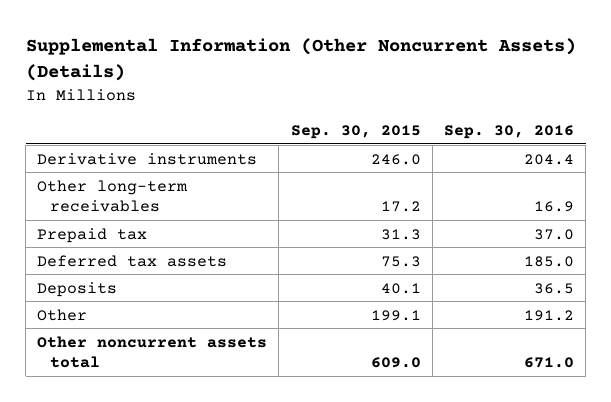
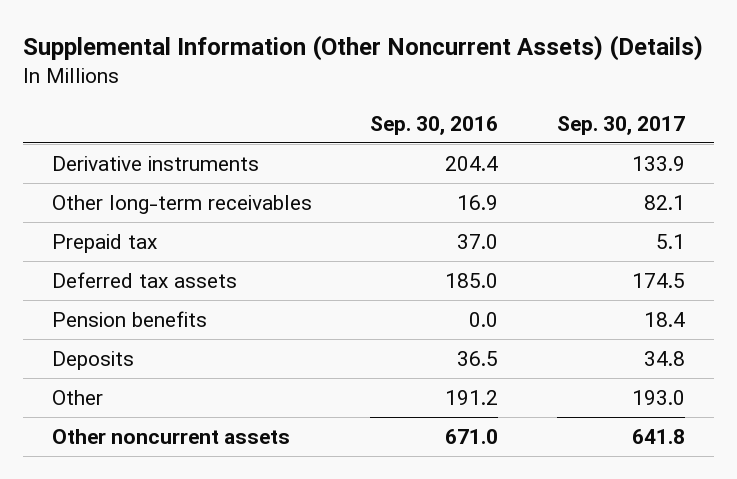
[290,124,421,139] Sep. 30, 2015 -> none
none -> [557,115,686,135] Sep. 30, 2017
none -> [51,310,207,327] Pension benefits
[37,335,268,368] Other noncurrent assets total -> [51,428,290,444] Other noncurrent assets

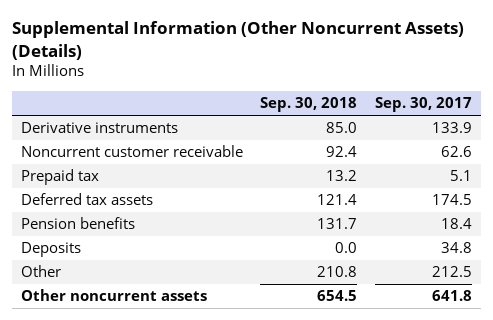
[370,115,499,135] Sep. 30, 2016 -> none
none -> [260,97,358,113] Sep. 30, 2018
[51,194,312,214] Other long-term receivables -> none
none -> [20,145,243,158] Noncurrent customer receivable
[632,389,686,405] 193.0 -> [432,266,473,278] 212.5

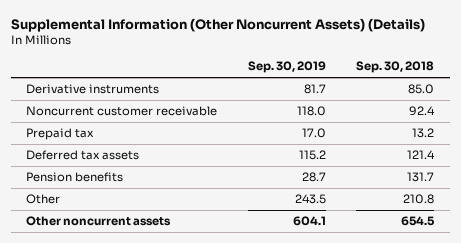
[375,97,473,113] Sep. 30, 2017 -> none
none -> [247,61,326,74] Sep. 30, 2019
[20,242,81,258] Deposits -> none

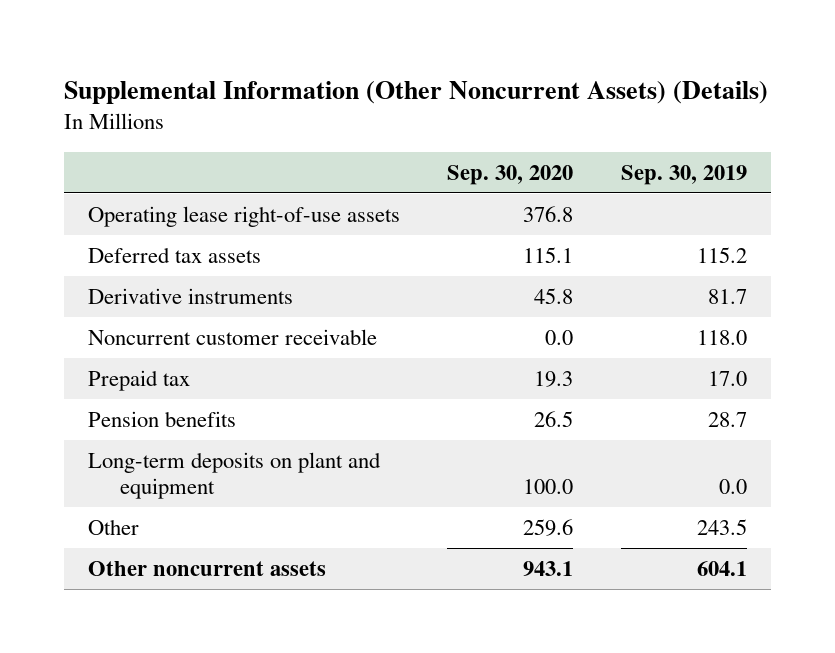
[356,61,435,74] Sep. 30, 2018 -> none
none -> [447,164,574,185] Sep. 30, 2020
none -> [87,205,400,227] Operating lease right-of-use assets
[26,150,140,161] Deferred tax assets -> [87,246,261,263] Deferred tax assets
none -> [87,451,381,500] Long-term deposits on plant and equipment

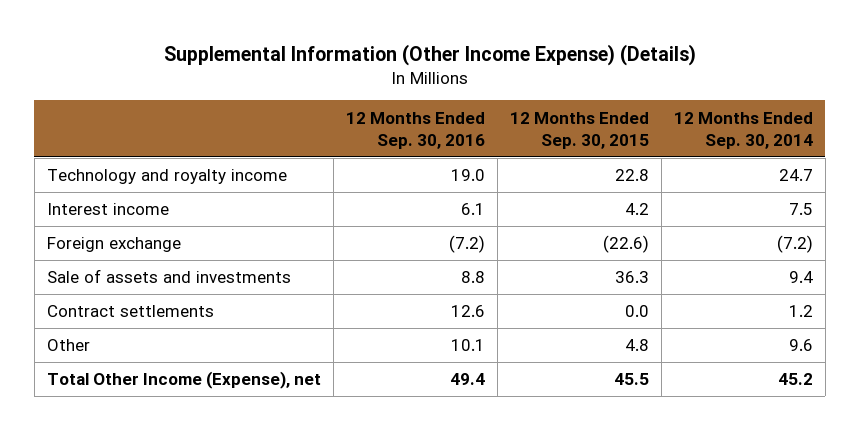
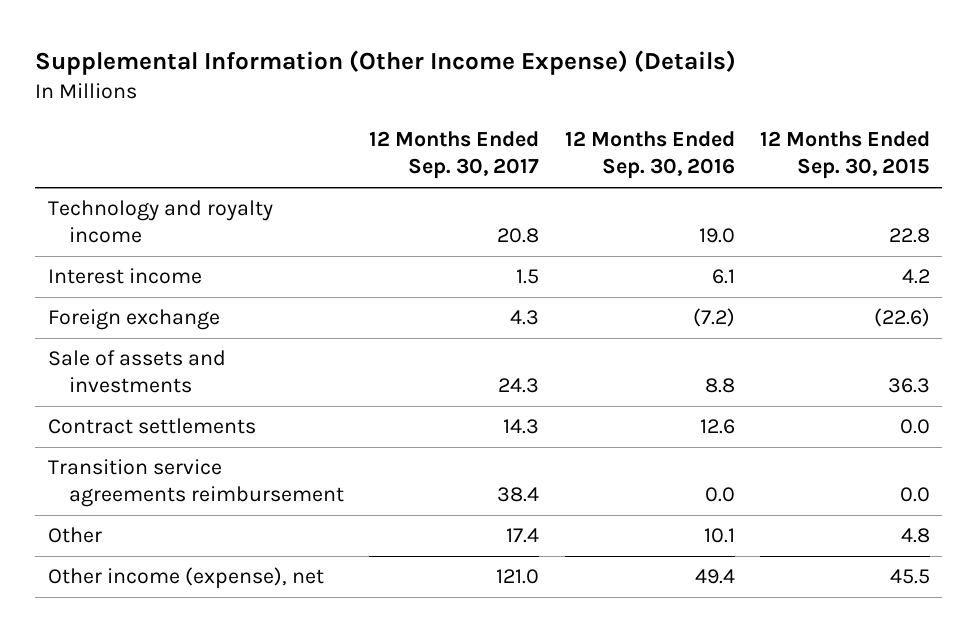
[673,111,813,149] 12 Months Ended Sep. 30, 2014 -> none
none -> [369,131,540,180] 12 Months Ended Sep. 30, 2017
none -> [48,459,344,508] Transition service agreements reimbursement
[46,371,321,390] Total Other Income (Expense), net -> [48,567,325,590] Other income (expense), net

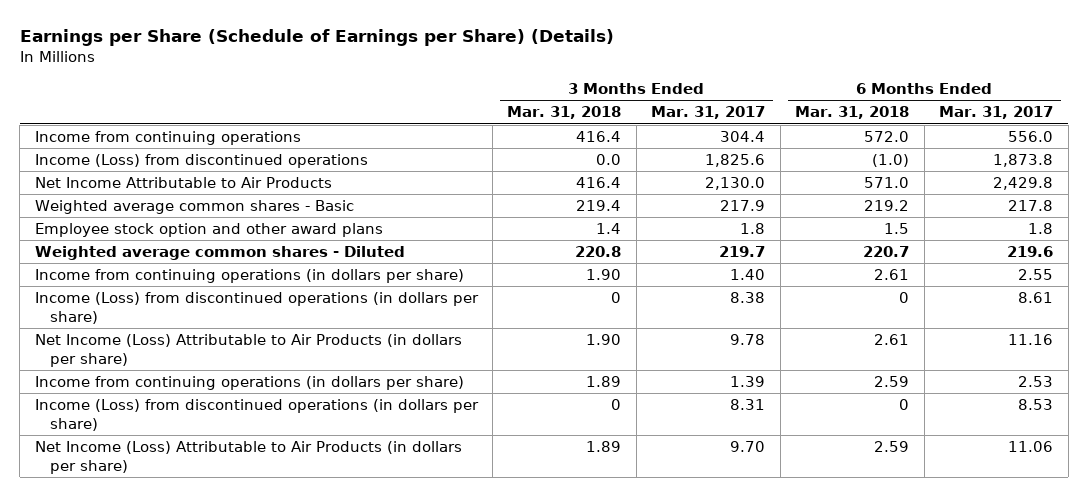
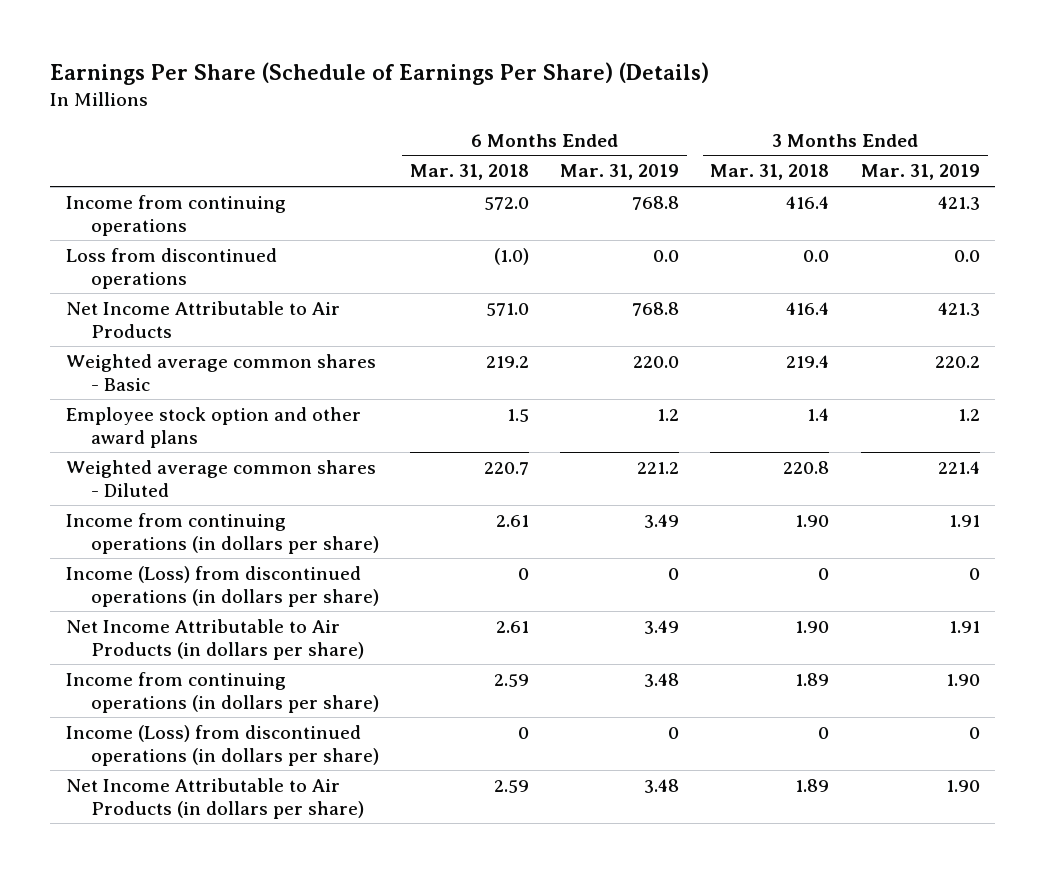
[19,29,614,47] Earnings per Share (Schedule of Earnings per Share) (Details) -> [50,61,710,85] Earnings Per Share (Schedule of Earnings Per Share) (Details)
[651,106,766,120] Mar. 31, 2017 -> none
[939,106,1054,120] Mar. 31, 2017 -> none
none -> [560,164,680,181] Mar. 31, 2019
none -> [860,164,980,181] Mar. 31, 2019
[34,154,368,169] Income (Loss) from discontinued operations -> [66,247,278,289] Loss from discontinued operations
[34,334,462,367] Net Income (Loss) Attributable to Air Products (in dollars per share) -> [66,618,364,660] Net Income Attributable to Air Products (in dollars per share)
[34,441,462,474] Net Income (Loss) Attributable to Air Products (in dollars per share) -> [66,777,364,819] Net Income Attributable to Air Products (in dollars per share)

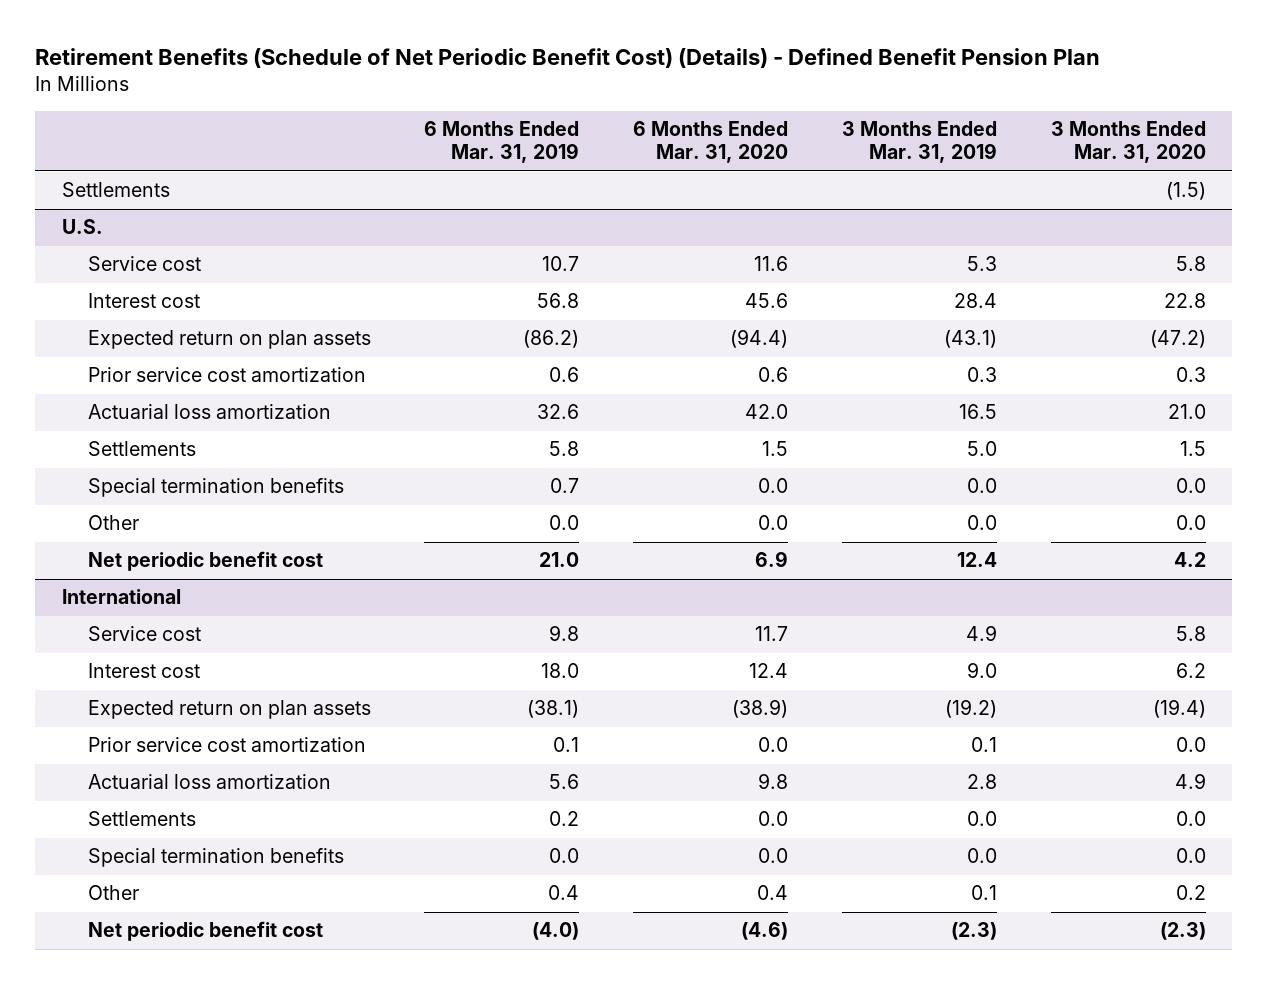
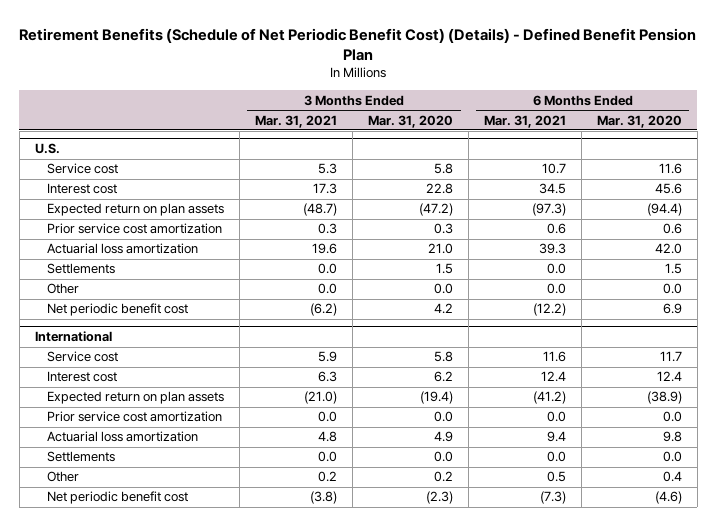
[424,121,580,164] 6 Months Ended Mar. 31, 2019 -> none
[841,121,997,164] 3 Months Ended Mar. 31, 2019 -> none
none -> [254,114,337,128] Mar. 31, 2021
none -> [483,114,566,128] Mar. 31, 2021
[62,182,171,198] Settlements -> none
[87,478,344,498] Special termination benefits -> none
[87,848,344,868] Special termination benefits -> none

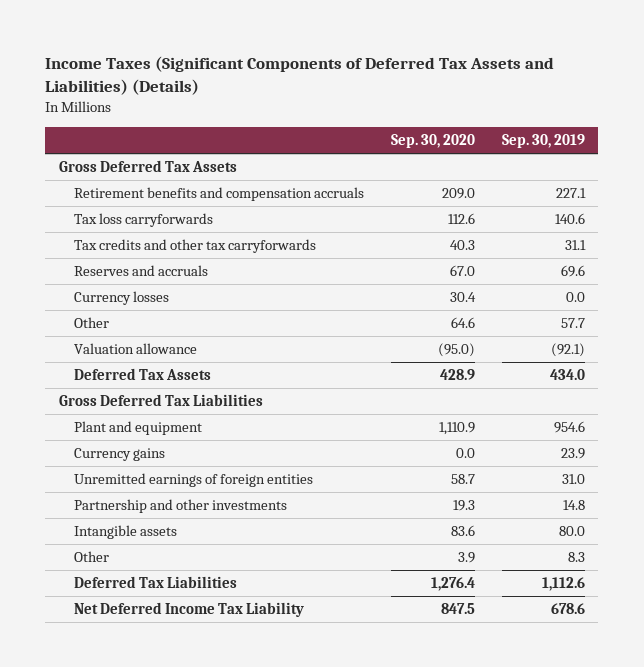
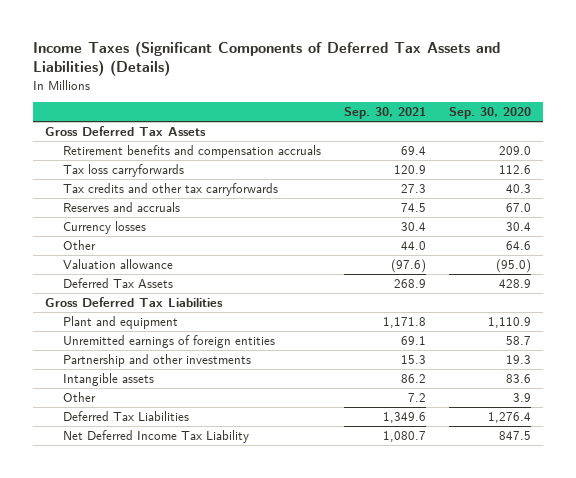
[501,134,585,149] Sep. 30, 2019 -> none
none -> [344,107,427,120] Sep. 30, 2021
[74,448,166,462] Currency gains -> none

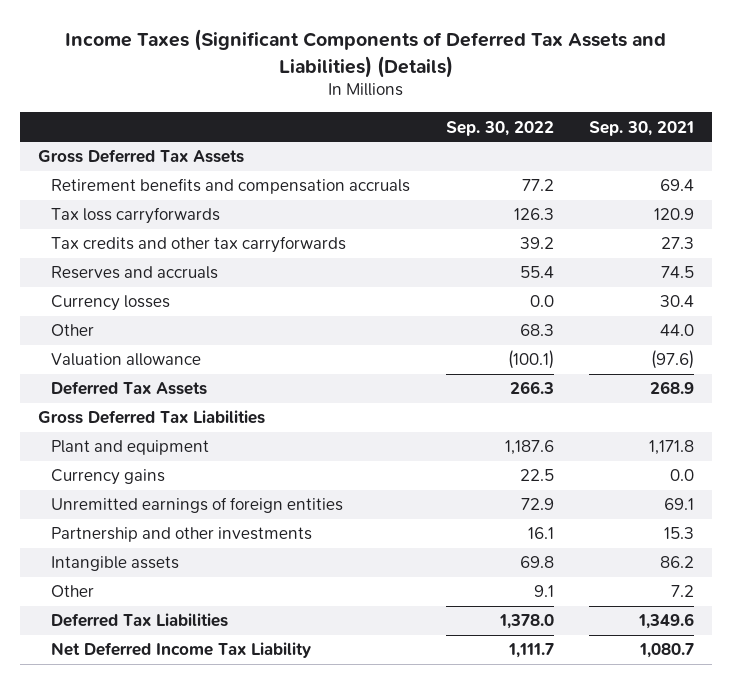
[449,107,532,120] Sep. 30, 2020 -> none
none -> [445,120,554,136] Sep. 30, 2022
none -> [51,469,166,486] Currency gains

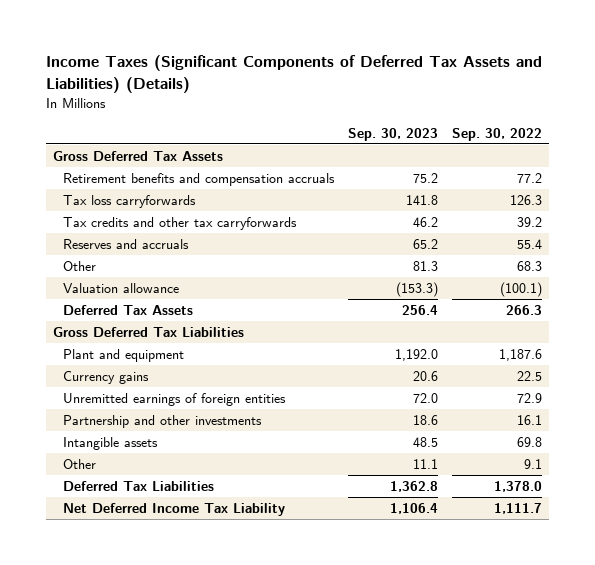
[589,120,695,136] Sep. 30, 2021 -> none
none -> [348,127,439,141] Sep. 30, 2023
[51,295,171,312] Currency losses -> none

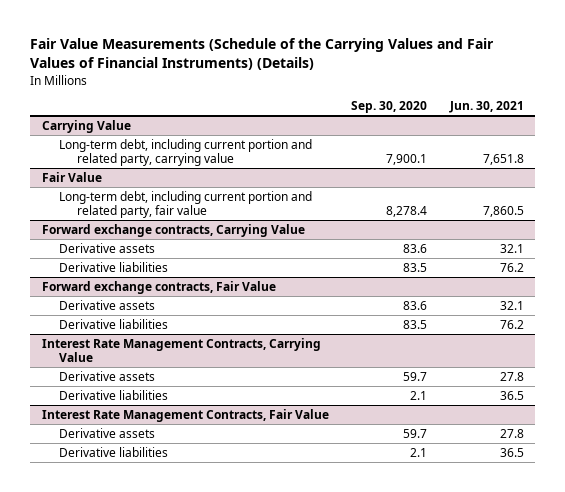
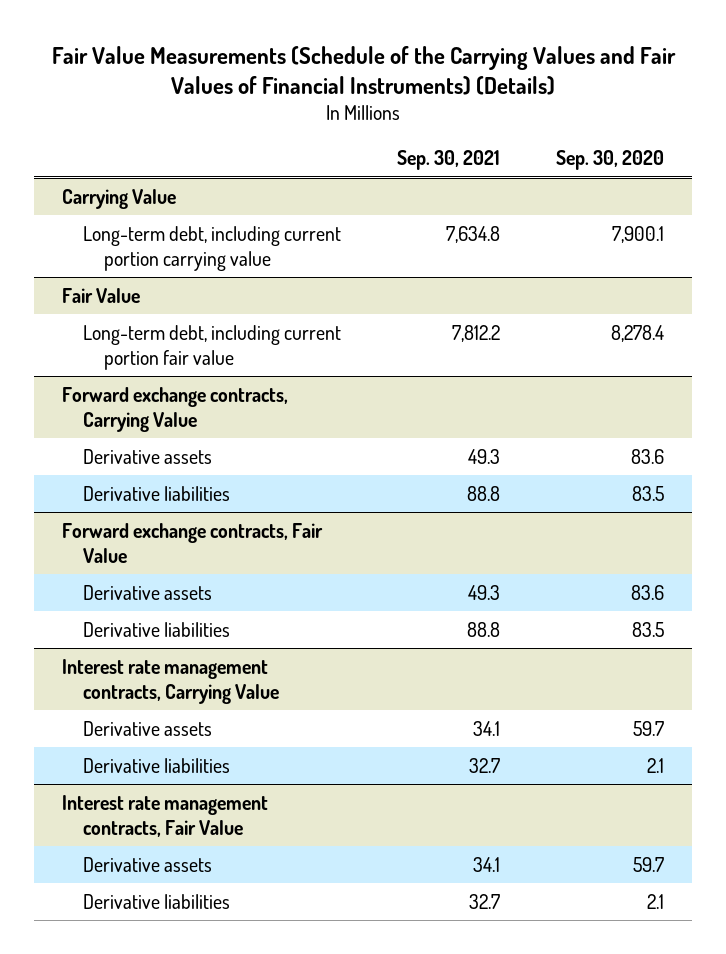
[448,101,524,114] Jun. 30, 2021 -> none
none -> [396,150,500,171] Sep. 30, 2021
[59,138,313,167] Long-term debt, including current portion and related party, carrying value -> [82,225,341,271] Long-term debt, including current portion carrying value
[59,190,313,219] Long-term debt, including current portion and related party, fair value -> [82,324,341,370] Long-term debt, including current portion fair value
[41,337,321,363] Interest Rate Management Contracts, Carrying Value -> [61,658,279,704] Interest rate management contracts, Carrying Value
[41,408,329,422] Interest Rate Management Contracts, Fair Value -> [61,794,268,837] Interest rate management contracts, Fair Value

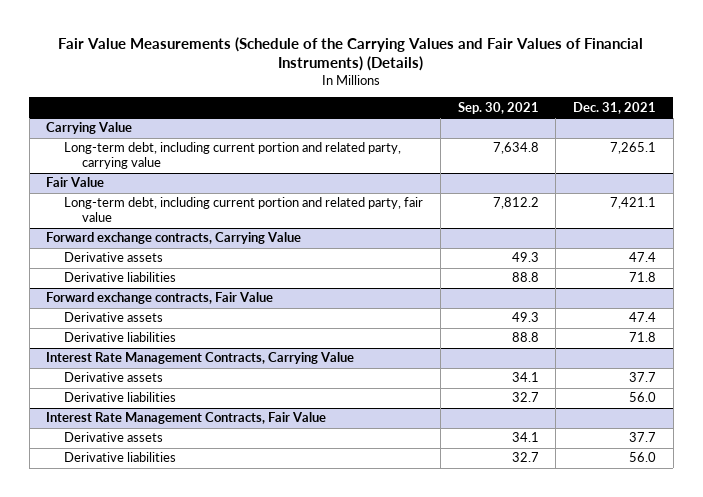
[555,150,664,171] Sep. 30, 2020 -> none
none -> [573,101,657,114] Dec. 31, 2021
[82,225,341,271] Long-term debt, including current portion carrying value -> [64,142,402,170] Long-term debt, including current portion and related party, carrying value
[82,324,341,370] Long-term debt, including current portion fair value -> [64,197,424,223] Long-term debt, including current portion and related party, fair value
[61,658,279,704] Interest rate management contracts, Carrying Value -> [46,352,355,365] Interest Rate Management Contracts, Carrying Value
[61,794,268,837] Interest rate management contracts, Fair Value -> [46,412,327,425] Interest Rate Management Contracts, Fair Value

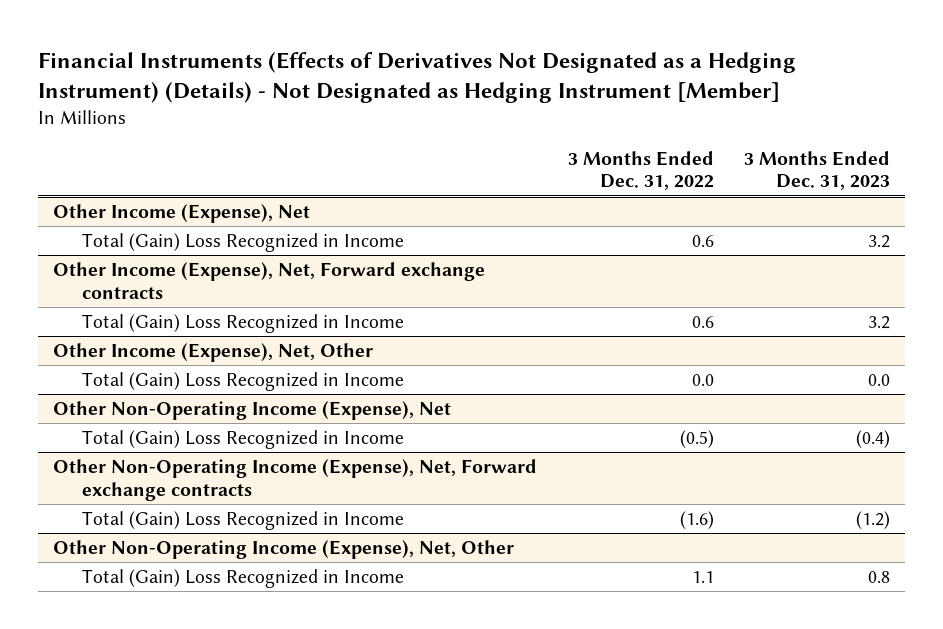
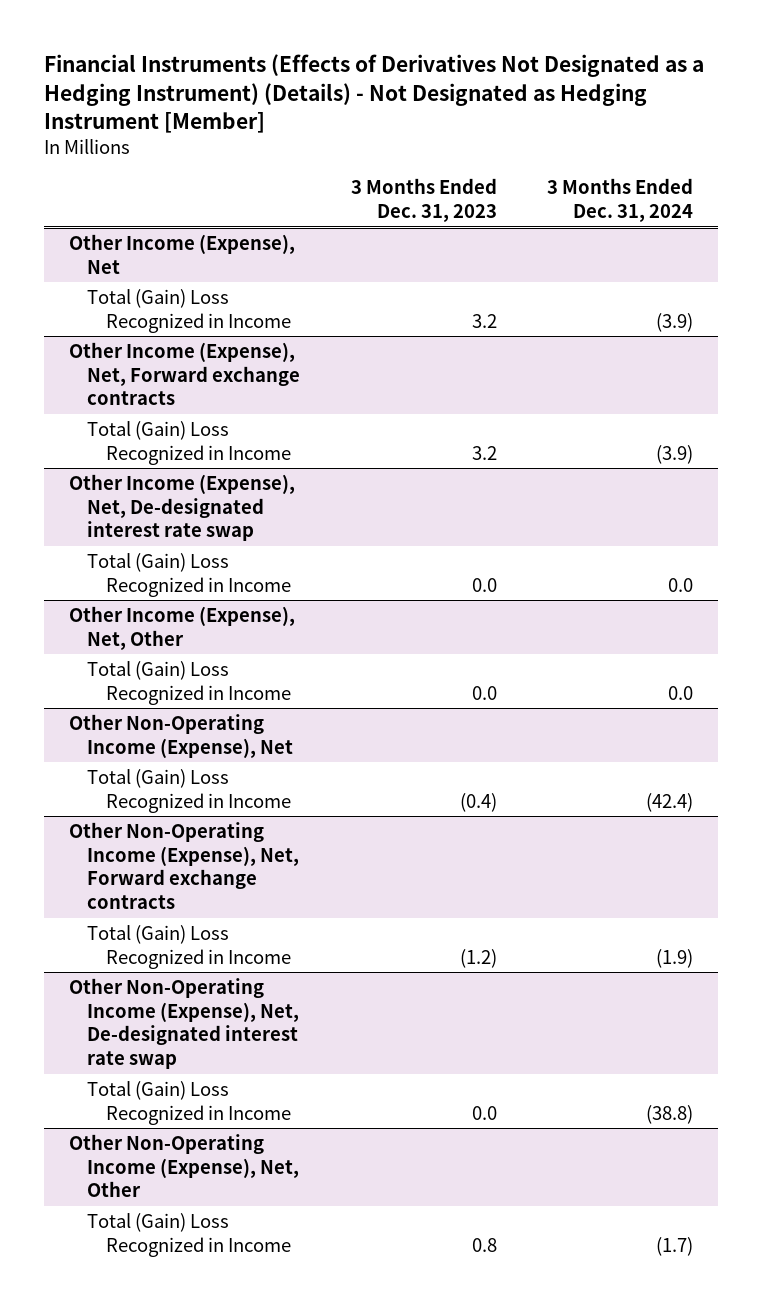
[567,150,714,191] 3 Months Ended Dec. 31, 2022 -> none
none -> [547,178,694,222] 3 Months Ended Dec. 31, 2024
none -> [68,473,295,542] Other Income (Expense), Net, De-designated interest rate swap
none -> [87,552,291,597] Total (Gain) Loss Recognized in Income
none -> [68,977,300,1070] Other Non-Operating Income (Expense), Net, De-designated interest rate swap
none -> [87,1080,291,1125] Total (Gain) Loss Recognized in Income

